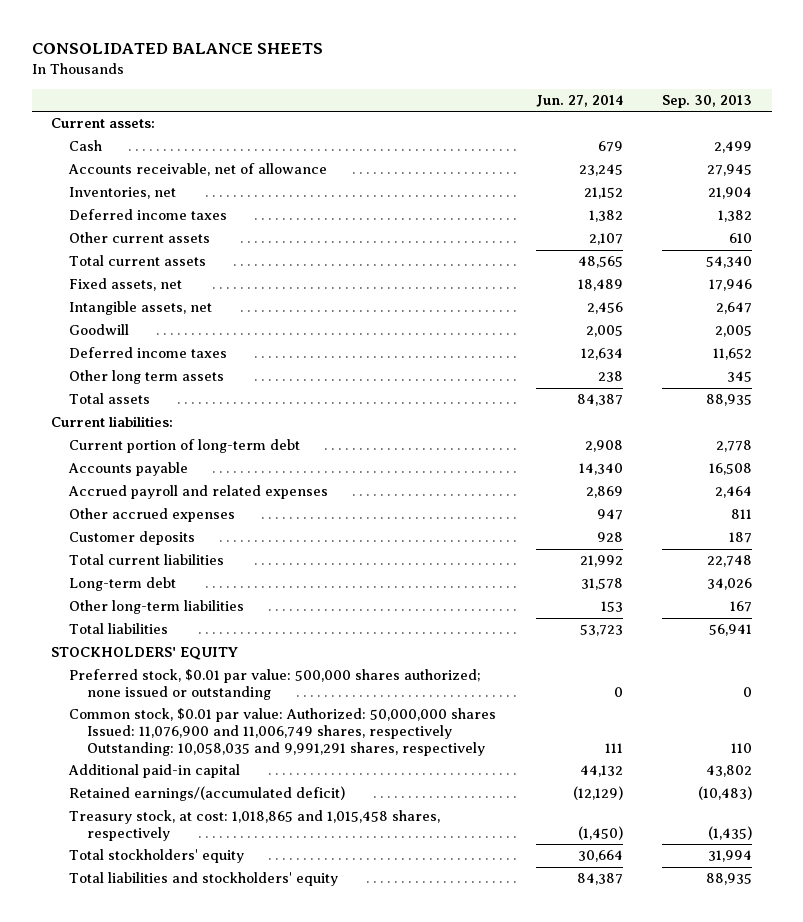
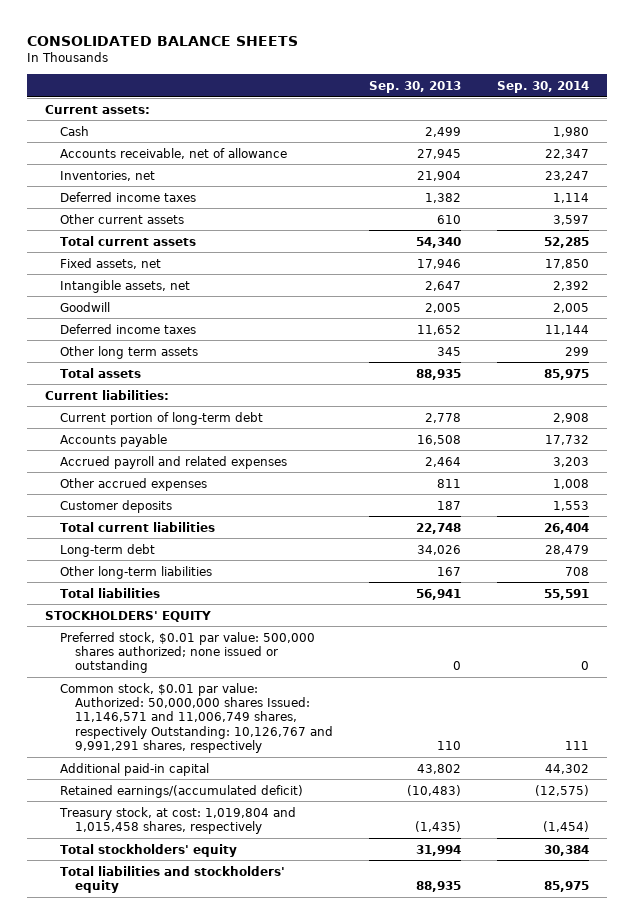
[535,95,623,108] Jun. 27, 2014 -> none
none -> [497,80,590,93] Sep. 30, 2014
[69,708,497,756] Common stock, $0.01 par value: Authorized: 50,000,000 shares Issued: 11,076,900 and 11,006,749 shares, respectively Outstanding: 10,058,035 and 9,991,291 shares, respectively -> [60,682,334,754] Common stock, $0.01 par value: Authorized: 50,000,000 shares Issued: 11,146,571 and 11,006,749 shares, respectively Outstanding: 10,126,767 and 9,991,291 shares, respectively
[69,810,441,842] Treasury stock, at cost: 1,018,865 and 1,015,458 shares, respectively -> [59,806,297,835] Treasury stock, at cost: 1,019,804 and 1,015,458 shares, respectively

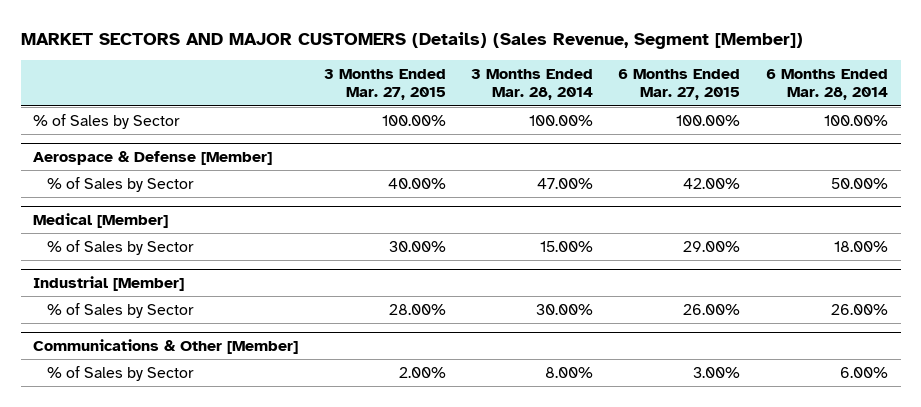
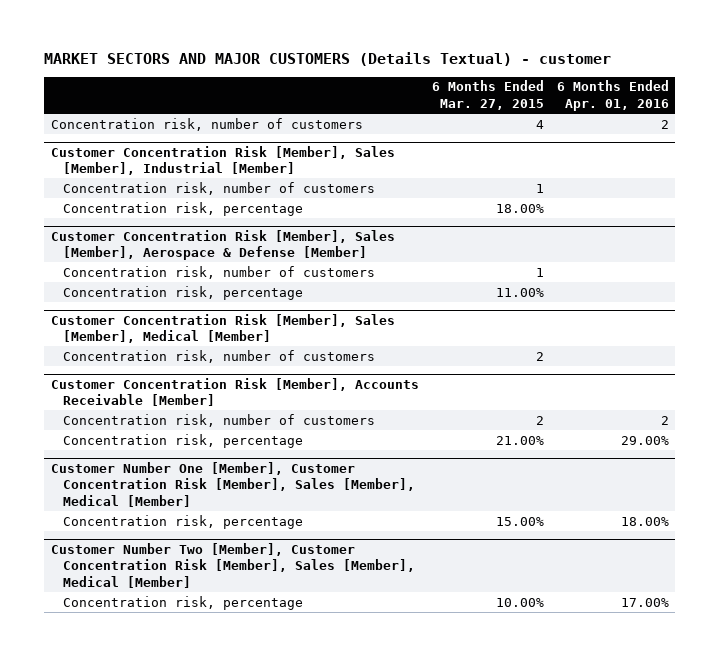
[20,31,803,49] MARKET SECTORS AND MAJOR CUSTOMERS (Details) (Sales Revenue, Segment [Member]) -> [44,52,612,67] MARKET SECTORS AND MAJOR CUSTOMERS (Details Textual) - customer
[323,69,446,101] 3 Months Ended Mar. 27, 2015 -> none
[471,69,594,101] 3 Months Ended Mar. 28, 2014 -> none
[765,69,888,101] 6 Months Ended Mar. 28, 2014 -> none
none -> [556,80,669,111] 6 Months Ended Apr. 01, 2016
[33,113,181,129] % of Sales by Sector -> none
[33,150,273,165] Aerospace & Defense [Member] -> none
[46,176,194,192] % of Sales by Sector -> none
[33,212,169,228] Medical [Member] -> none
[46,239,194,255] % of Sales by Sector -> none
[33,275,185,291] Industrial [Member] -> none
[46,302,194,318] % of Sales by Sector -> none
[33,338,299,354] Communications & Other [Member] -> none
[46,365,194,381] % of Sales by Sector -> none
none -> [50,117,363,131] Concentration risk, number of customers
none -> [50,145,395,176] Customer Concentration Risk [Member], Sales [Member], Industrial [Member]
none -> [62,181,375,195] Concentration risk, number of customers
none -> [62,201,303,216] Concentration risk, percentage
none -> [50,229,395,261] Customer Concentration Risk [Member], Sales [Member], Aerospace & Defense [Member]
none -> [62,265,375,279] Concentration risk, number of customers
none -> [62,285,303,300] Concentration risk, percentage
none -> [50,313,395,344] Customer Concentration Risk [Member], Sales [Member], Medical [Member]
none -> [62,349,375,363] Concentration risk, number of customers
none -> [50,377,419,407] Customer Concentration Risk [Member], Accounts Receivable [Member]
none -> [62,413,375,427] Concentration risk, number of customers
none -> [62,433,303,448] Concentration risk, percentage
none -> [50,461,415,507] Customer Number One [Member], Customer Concentration Risk [Member], Sales [Member], Medical [Member]
none -> [62,514,303,529] Concentration risk, percentage
none -> [50,542,415,588] Customer Number Two [Member], Customer Concentration Risk [Member], Sales [Member], Medical [Member]
none -> [62,595,303,610] Concentration risk, percentage

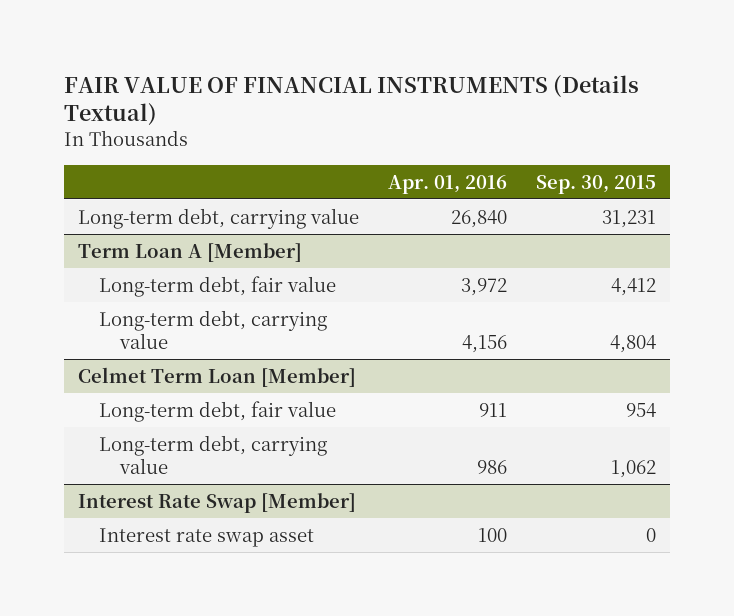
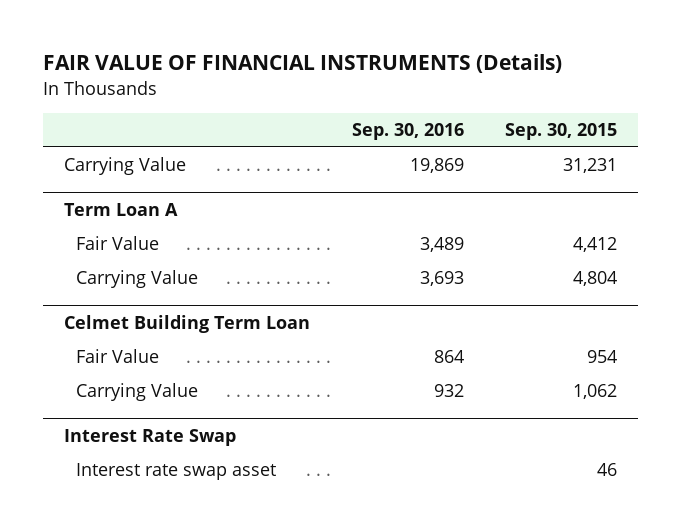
[63,74,639,127] FAIR VALUE OF FINANCIAL INSTRUMENTS (Details Textual) -> [42,54,562,74] FAIR VALUE OF FINANCIAL INSTRUMENTS (Details)
[387,174,507,194] Apr. 01, 2016 -> none
none -> [351,122,464,140] Sep. 30, 2016
[77,207,359,229] Long-term debt, carrying value -> [63,157,186,176] Carrying Value
[77,242,302,262] Term Loan A [Member] -> [63,203,178,217] Term Loan A
[98,275,336,297] Long-term debt, fair value -> [76,236,160,251] Fair Value
[98,309,327,349] Long-term debt, carrying value -> [76,270,199,289] Carrying Value
[77,366,356,387] Celmet Term Loan [Member] -> [63,315,310,334] Celmet Building Term Loan
[98,400,336,422] Long-term debt, fair value -> [76,349,160,364] Fair Value
[98,434,327,474] Long-term debt, carrying value -> [76,383,199,402] Carrying Value
[77,492,356,513] Interest Rate Swap [Member] -> [63,429,236,447] Interest Rate Swap
[645,527,656,542] 0 -> [597,463,618,477] 46

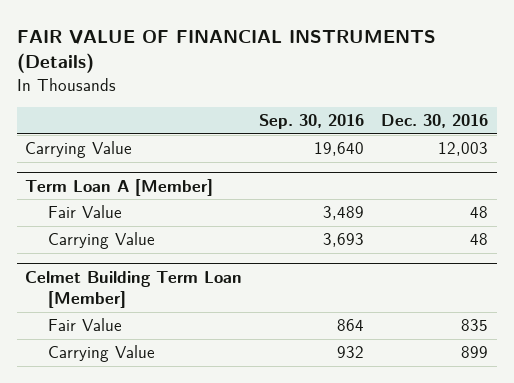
[505,122,618,140] Sep. 30, 2015 -> none
none -> [381,114,489,129] Dec. 30, 2016
[409,158,464,174] 19,869 -> [314,142,365,157] 19,640
[63,203,178,217] Term Loan A -> [25,178,214,196] Term Loan A [Member]
[63,315,310,334] Celmet Building Term Loan -> [25,270,243,309] Celmet Building Term Loan [Member]
[63,429,236,447] Interest Rate Swap -> none
[76,463,277,481] Interest rate swap asset -> none

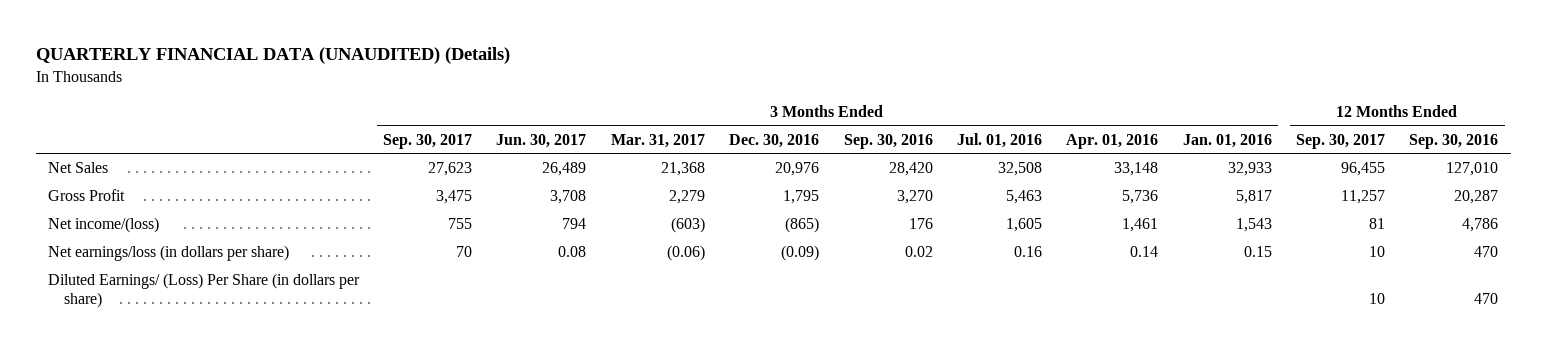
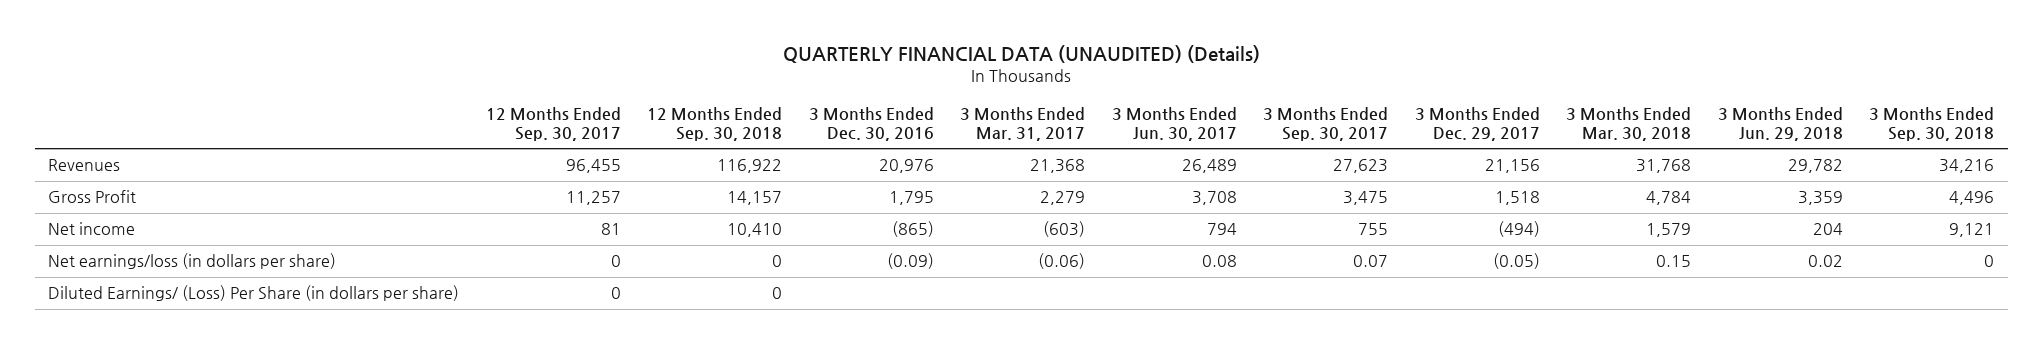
[843,133,933,149] Sep. 30, 2016 -> none
[956,132,1042,148] Jul. 01, 2016 -> none
[1066,133,1159,149] Apr. 01, 2016 -> none
[1182,133,1272,148] Jan. 01, 2016 -> none
[1409,133,1499,149] Sep. 30, 2016 -> none
none -> [647,106,783,142] 12 Months Ended Sep. 30, 2018
none -> [1414,106,1540,142] 3 Months Ended Dec. 29, 2017
none -> [1566,106,1692,142] 3 Months Ended Mar. 30, 2018
none -> [1717,106,1843,142] 3 Months Ended Jun. 29, 2018
none -> [1869,106,1995,142] 3 Months Ended Sep. 30, 2018
[47,162,108,174] Net Sales -> [48,159,121,172] Revenues
[47,217,159,234] Net income/(loss) -> [48,222,136,236] Net income
[456,246,473,258] 70 -> [1353,255,1389,268] 0.07
[1369,246,1386,258] 10 -> [610,255,621,268] 0
[1369,293,1386,305] 10 -> [610,287,621,300] 0

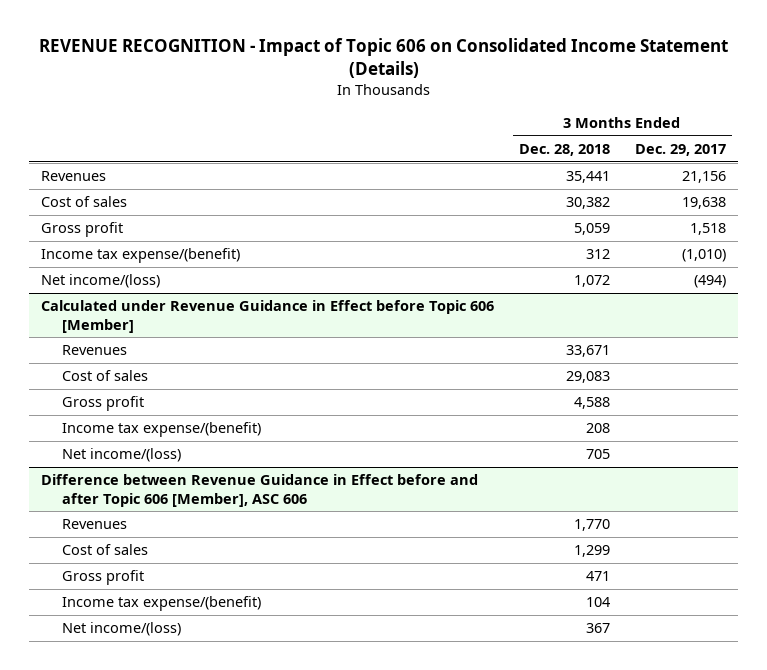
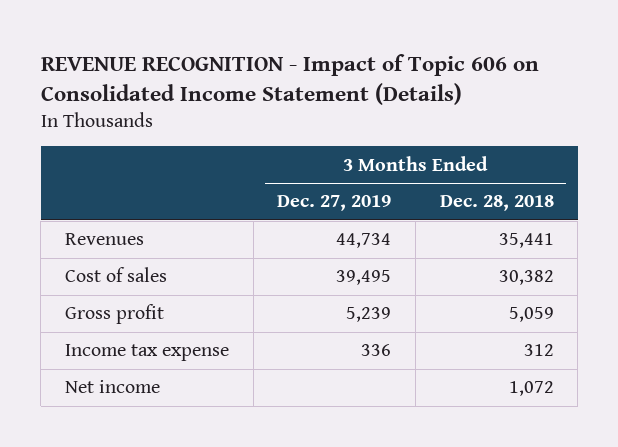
[634,143,726,156] Dec. 29, 2017 -> none
none -> [277,195,392,212] Dec. 27, 2019
[41,300,495,333] Calculated under Revenue Guidance in Effect before Topic 606 [Member] -> none
[61,345,127,356] Revenues -> none
[61,370,148,382] Cost of sales -> none
[61,396,144,412] Gross profit -> none
[61,422,261,438] Income tax expense/(benefit) -> none
[61,448,181,463] Net income/(loss) -> none
[41,474,479,507] Difference between Revenue Guidance in Effect before and after Topic 606 [Member], ASC 606 -> none
[61,519,127,530] Revenues -> none
[61,544,148,556] Cost of sales -> none
[61,570,144,586] Gross profit -> none
[61,596,261,612] Income tax expense/(benefit) -> none
[61,622,181,637] Net income/(loss) -> none
[41,248,241,264] Income tax expense/(benefit) -> [64,344,229,362] Income tax expense
[41,274,161,289] Net income/(loss) -> [64,380,160,394] Net income

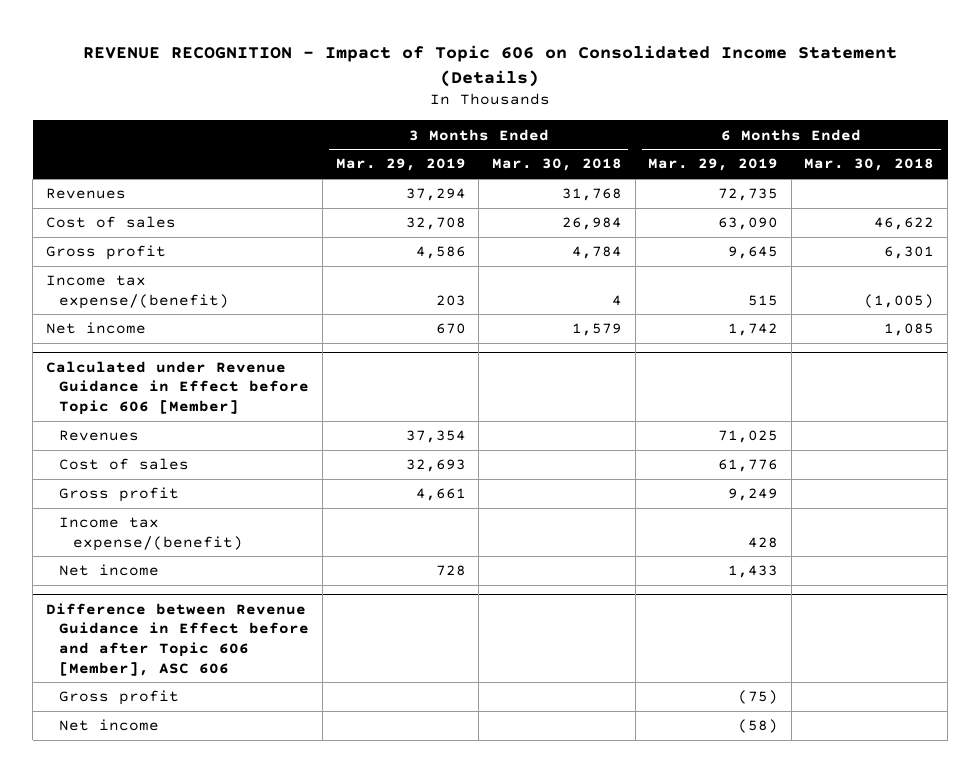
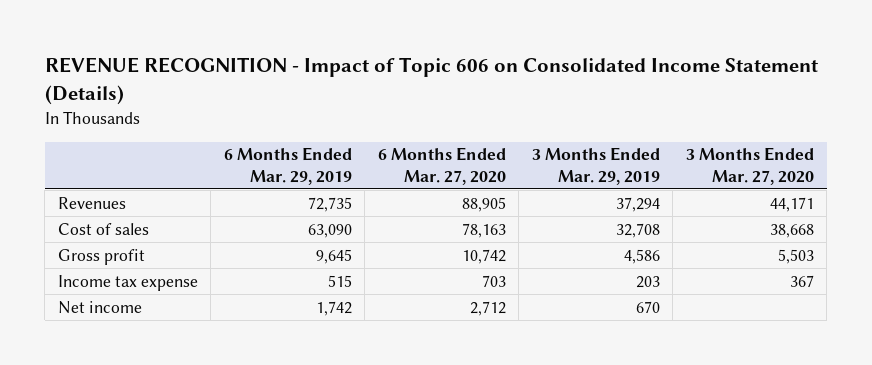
[491,158,622,172] Mar. 30, 2018 -> none
[804,158,935,172] Mar. 30, 2018 -> none
none -> [377,147,506,185] 6 Months Ended Mar. 27, 2020
none -> [685,147,814,185] 3 Months Ended Mar. 27, 2020
[45,275,230,309] Income tax expense/(benefit) -> [57,274,198,291] Income tax expense
[45,360,310,416] Calculated under Revenue Guidance in Effect before Topic 606 [Member] -> none
[59,430,140,442] Revenues -> none
[59,458,190,471] Cost of sales -> none
[59,487,180,503] Gross profit -> none
[59,517,243,551] Income tax expense/(benefit) -> none
[59,564,160,577] Net income -> none
[45,602,310,676] Difference between Revenue Guidance in Effect before and after Topic 606 [Member], ASC 606 -> none
[59,690,180,706] Gross profit -> none
[59,719,160,732] Net income -> none

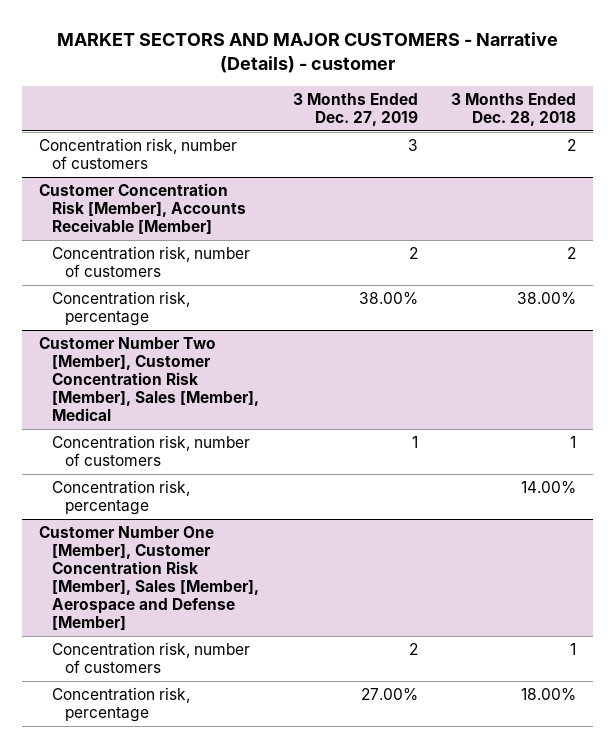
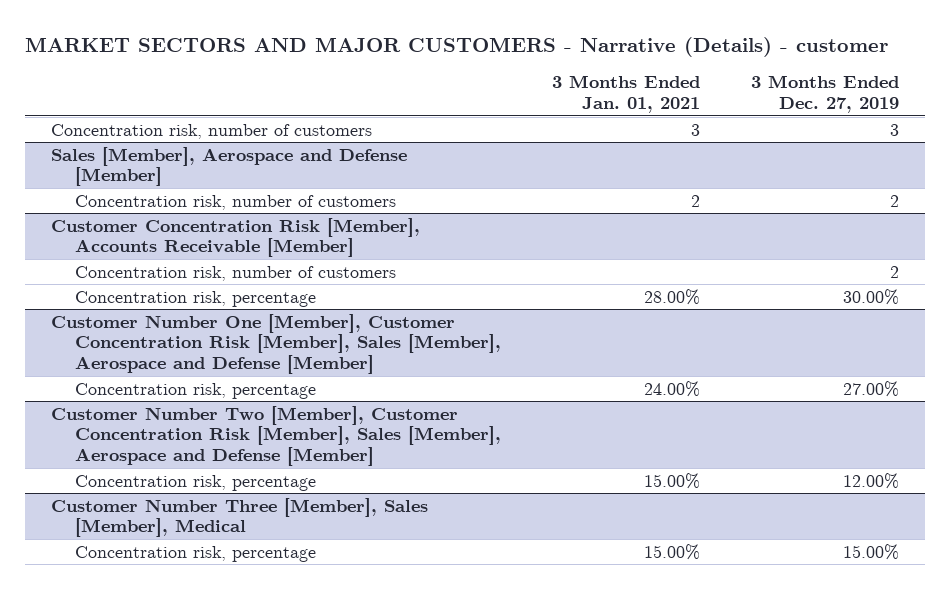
[451,92,577,127] 3 Months Ended Dec. 28, 2018 -> none
none -> [551,75,700,114] 3 Months Ended Jan. 01, 2021
none -> [50,146,407,187] Sales [Member], Aerospace and Defense [Member]
none -> [74,194,396,210] Concentration risk, number of customers
[39,336,260,422] Customer Number Two [Member], Customer Concentration Risk [Member], Sales [Member], Medical -> none
[52,434,251,467] Concentration risk, number of customers -> none
[52,479,191,516] Concentration risk, percentage -> none
[358,291,418,304] 38.00% -> [843,288,900,305] 30.00%
[52,641,251,674] Concentration risk, number of customers -> none
none -> [50,405,501,467] Customer Number Two [Member], Customer Concentration Risk [Member], Sales [Member], Aerospace and Defense [Member]
none -> [74,474,316,491] Concentration risk, percentage
none -> [50,497,428,538] Customer Number Three [Member], Sales [Member], Medical
none -> [74,545,316,562] Concentration risk, percentage

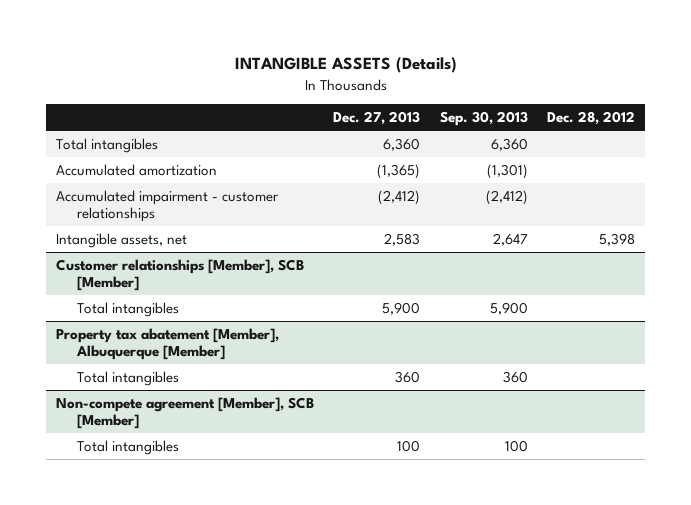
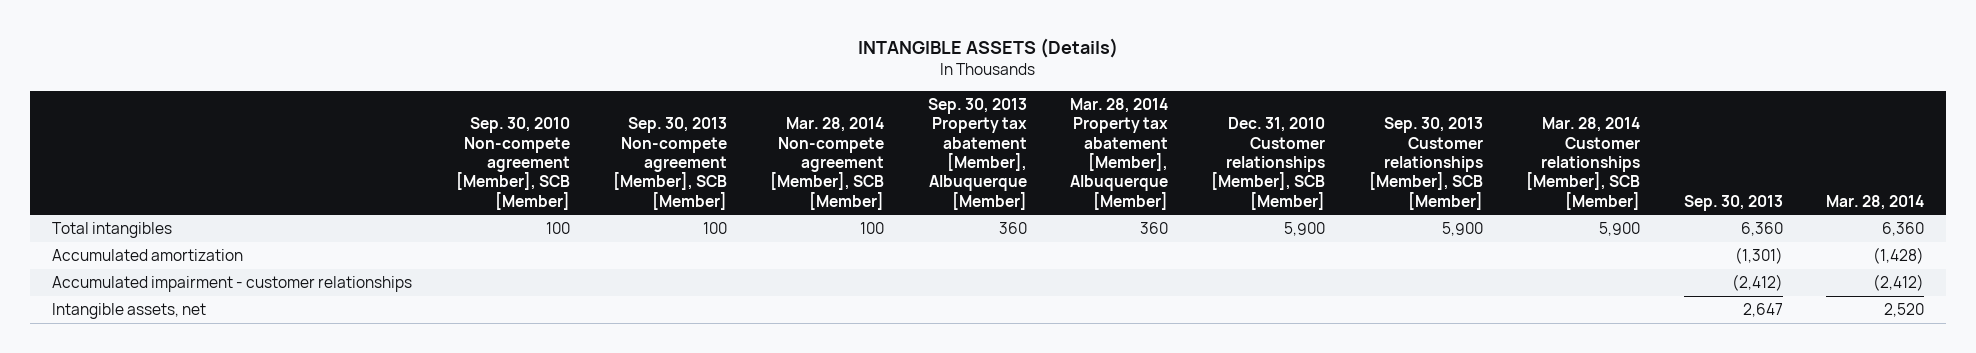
[333,111,421,126] Dec. 27, 2013 -> none
[547,111,636,126] Dec. 28, 2012 -> none
none -> [455,117,570,210] Sep. 30, 2010 Non-compete agreement [Member], SCB [Member]
none -> [612,117,727,210] Sep. 30, 2013 Non-compete agreement [Member], SCB [Member]
none -> [770,117,885,210] Mar. 28, 2014 Non-compete agreement [Member], SCB [Member]
none -> [927,97,1027,210] Sep. 30, 2013 Property tax abatement [Member], Albuquerque [Member]
none -> [1070,97,1169,210] Mar. 28, 2014 Property tax abatement [Member], Albuquerque [Member]
none -> [1211,117,1326,210] Dec. 31, 2010 Customer relationships [Member], SCB [Member]
none -> [1368,117,1483,210] Sep. 30, 2013 Customer relationships [Member], SCB [Member]
none -> [1526,117,1641,210] Mar. 28, 2014 Customer relationships [Member], SCB [Member]
none -> [1826,194,1925,210] Mar. 28, 2014
[55,258,304,292] Customer relationships [Member], SCB [Member] -> none
[77,301,180,317] Total intangibles -> none
[55,327,279,361] Property tax abatement [Member], Albuquerque [Member] -> none
[77,370,180,386] Total intangibles -> none
[55,396,314,430] Non-compete agreement [Member], SCB [Member] -> none
[77,439,180,455] Total intangibles -> none

